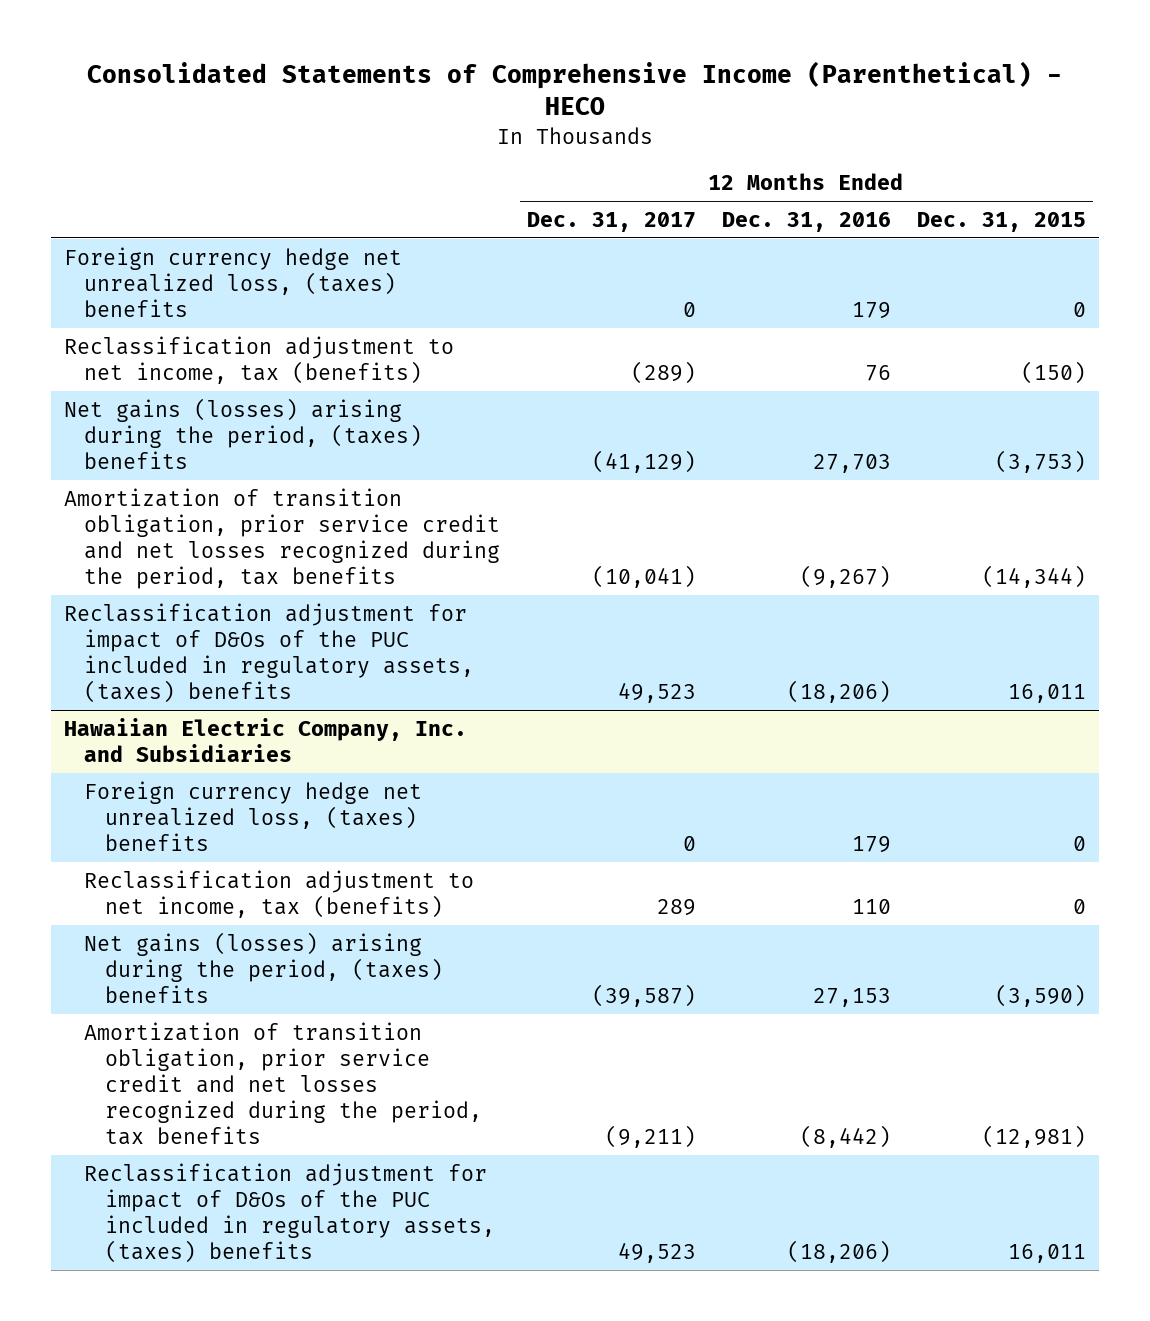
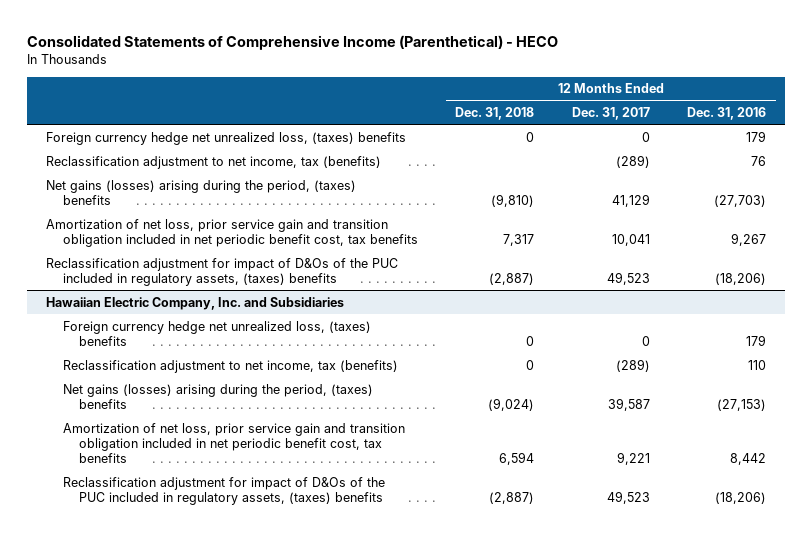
[917,211,1087,232] Dec. 31, 2015 -> none
none -> [455,106,535,120] Dec. 31, 2018
[591,449,696,473] (41,129) -> [611,193,650,207] 41,129
[812,453,891,473] 27,703 -> [714,194,767,207] (27,703)
[63,487,501,589] Amortization of transition obligation, prior service credit and net losses recognized during the period, tax benefits -> [45,218,418,247] Amortization of net loss, prior service gain and transition obligation included in net periodic benefit cost, tax benefits
[591,564,696,588] (10,041) -> [611,233,650,246] 10,041
[799,564,891,588] (9,267) -> [731,232,767,246] 9,267
[656,898,696,916] 289 -> [615,358,650,372] (289)
[591,983,696,1007] (39,587) -> [607,397,650,411] 39,587
[812,987,891,1007] 27,153 -> [717,398,767,411] (27,153)
[84,1021,483,1145] Amortization of transition obligation, prior service credit and net losses recognized during the period, tax benefits -> [62,422,405,463] Amortization of net loss, prior service gain and transition obligation included in net periodic benefit cost, tax benefits
[604,1124,696,1148] (9,211) -> [616,451,650,465] 9,221
[799,1124,891,1148] (8,442) -> [730,452,767,465] 8,442

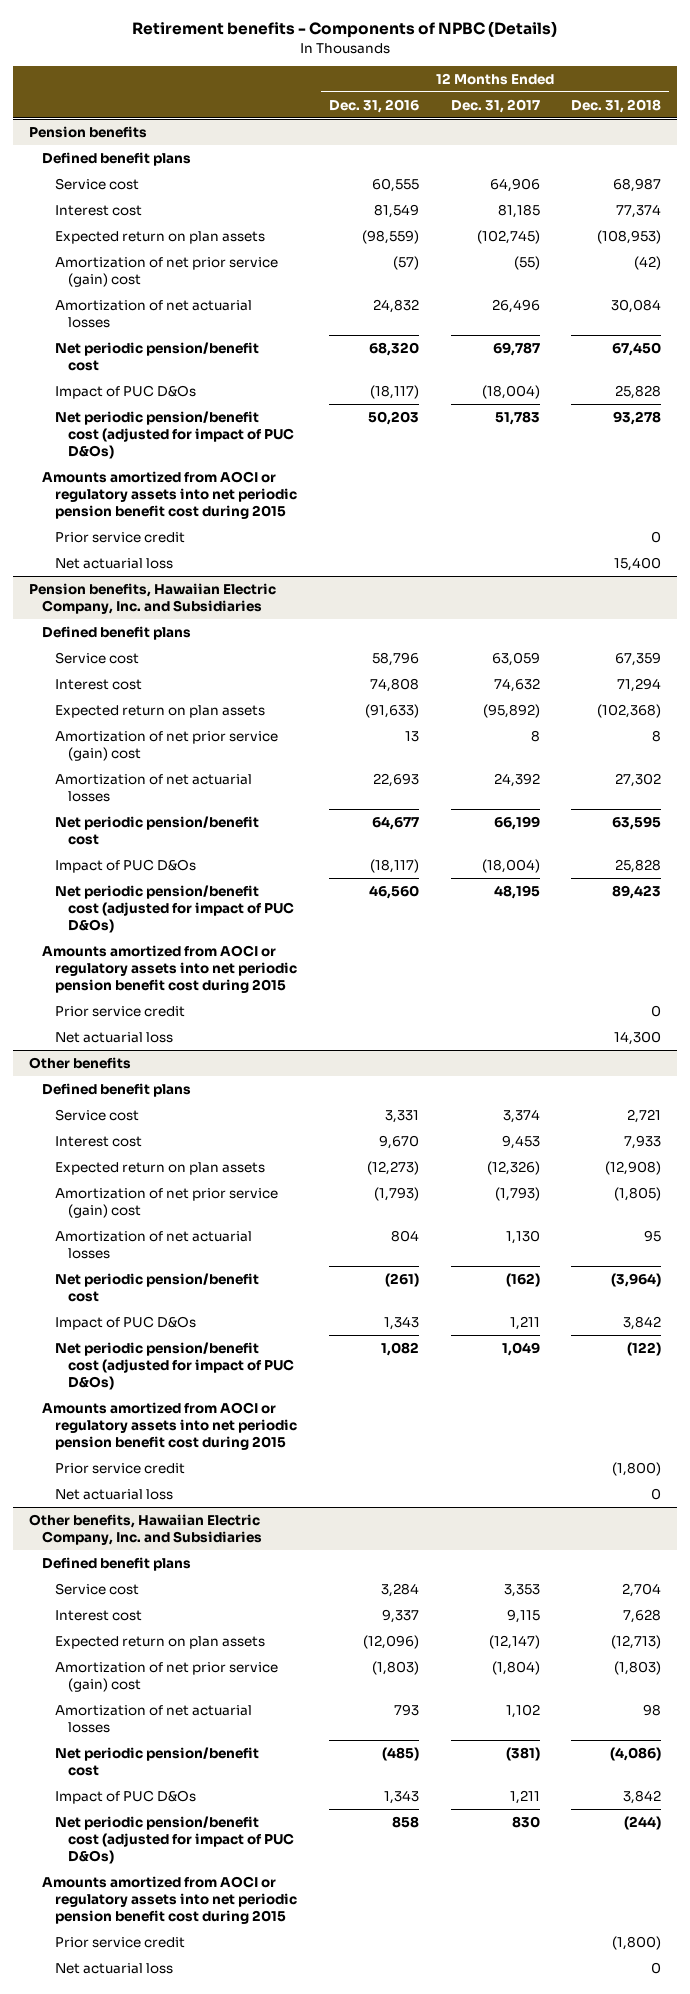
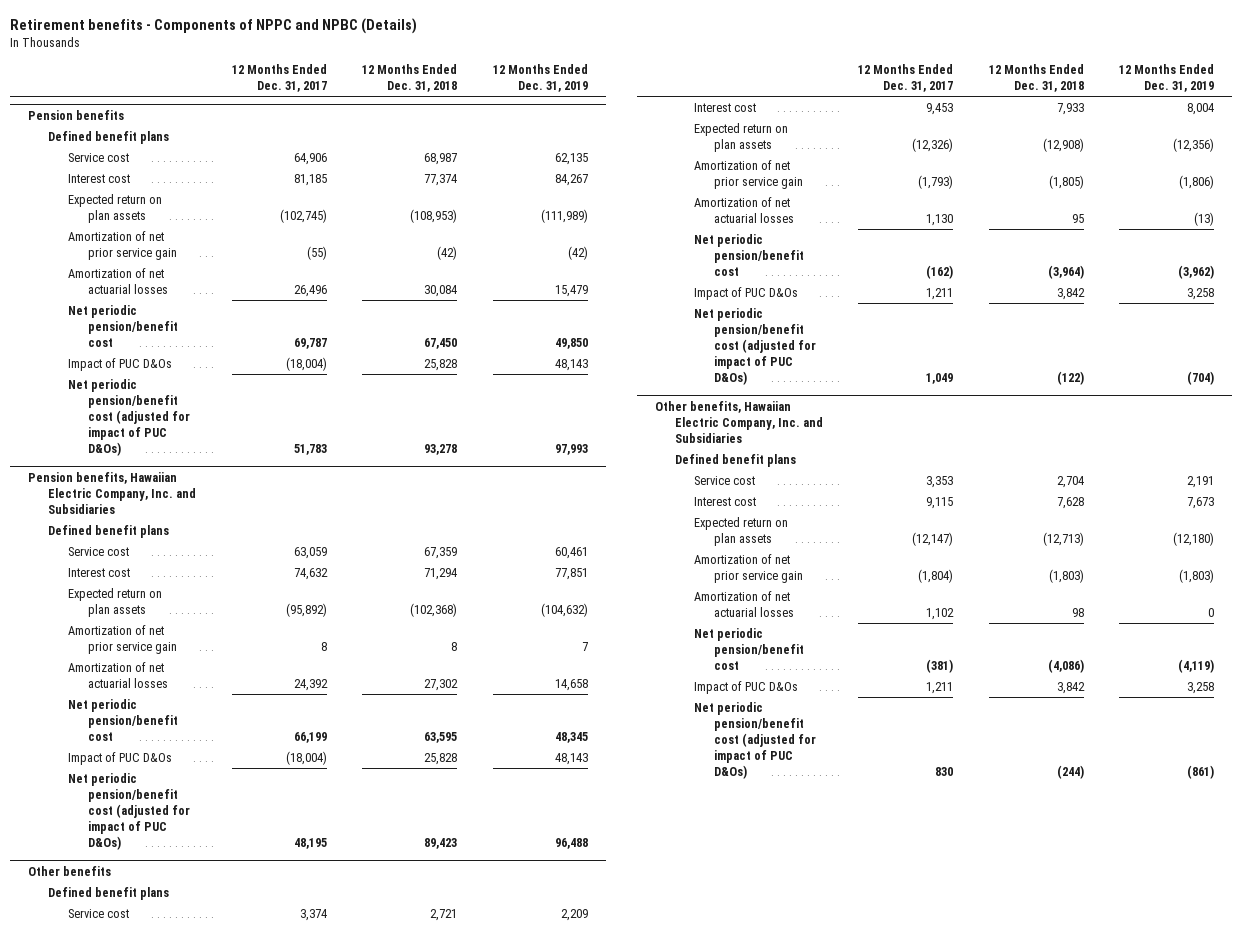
[132,21,558,39] Retirement benefits - Components of NPBC (Details) -> [10,17,418,34] Retirement benefits - Components of NPPC and NPBC (Details)
[328,98,419,113] Dec. 31, 2016 -> none
none -> [492,64,588,93] 12 Months Ended Dec. 31, 2019
[54,256,278,288] Amortization of net prior service (gain) cost -> [68,231,177,260] Amortization of net prior service gain
[41,470,297,520] Amounts amortized from AOCI or regulatory assets into net periodic pension benefit cost during 2015 -> none
[54,531,185,543] Prior service credit -> none
[54,557,173,569] Net actuarial loss -> none
[54,730,278,762] Amortization of net prior service (gain) cost -> [68,625,177,654] Amortization of net prior service gain
[41,944,297,994] Amounts amortized from AOCI or regulatory assets into net periodic pension benefit cost during 2015 -> none
[54,1005,185,1017] Prior service credit -> none
[54,1031,173,1043] Net actuarial loss -> none
[54,1187,278,1219] Amortization of net prior service (gain) cost -> [694,160,804,189] Amortization of net prior service gain
[41,1401,297,1451] Amounts amortized from AOCI or regulatory assets into net periodic pension benefit cost during 2015 -> none
[54,1462,185,1474] Prior service credit -> none
[54,1488,173,1500] Net actuarial loss -> none
[54,1661,278,1693] Amortization of net prior service (gain) cost -> [694,554,804,583] Amortization of net prior service gain
[41,1875,297,1925] Amounts amortized from AOCI or regulatory assets into net periodic pension benefit cost during 2015 -> none
[54,1936,185,1948] Prior service credit -> none
[54,1962,173,1974] Net actuarial loss -> none

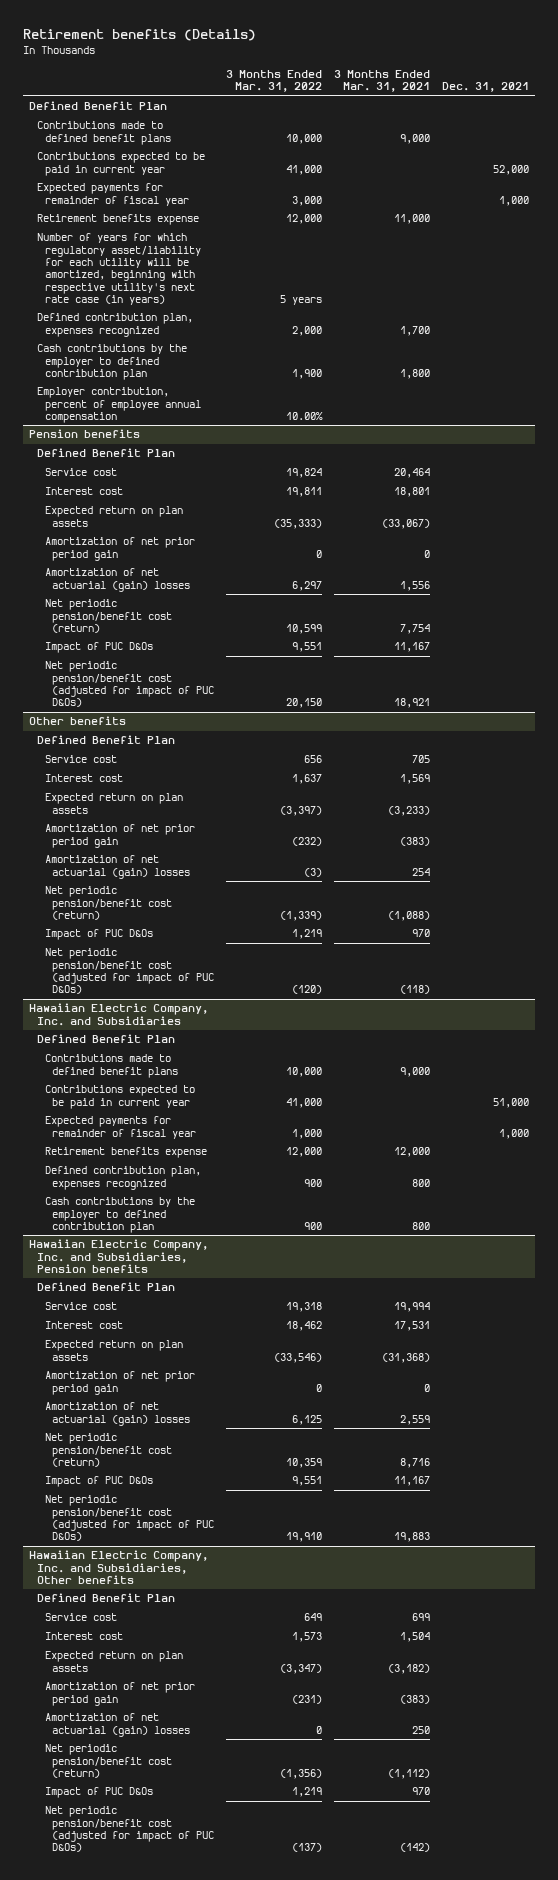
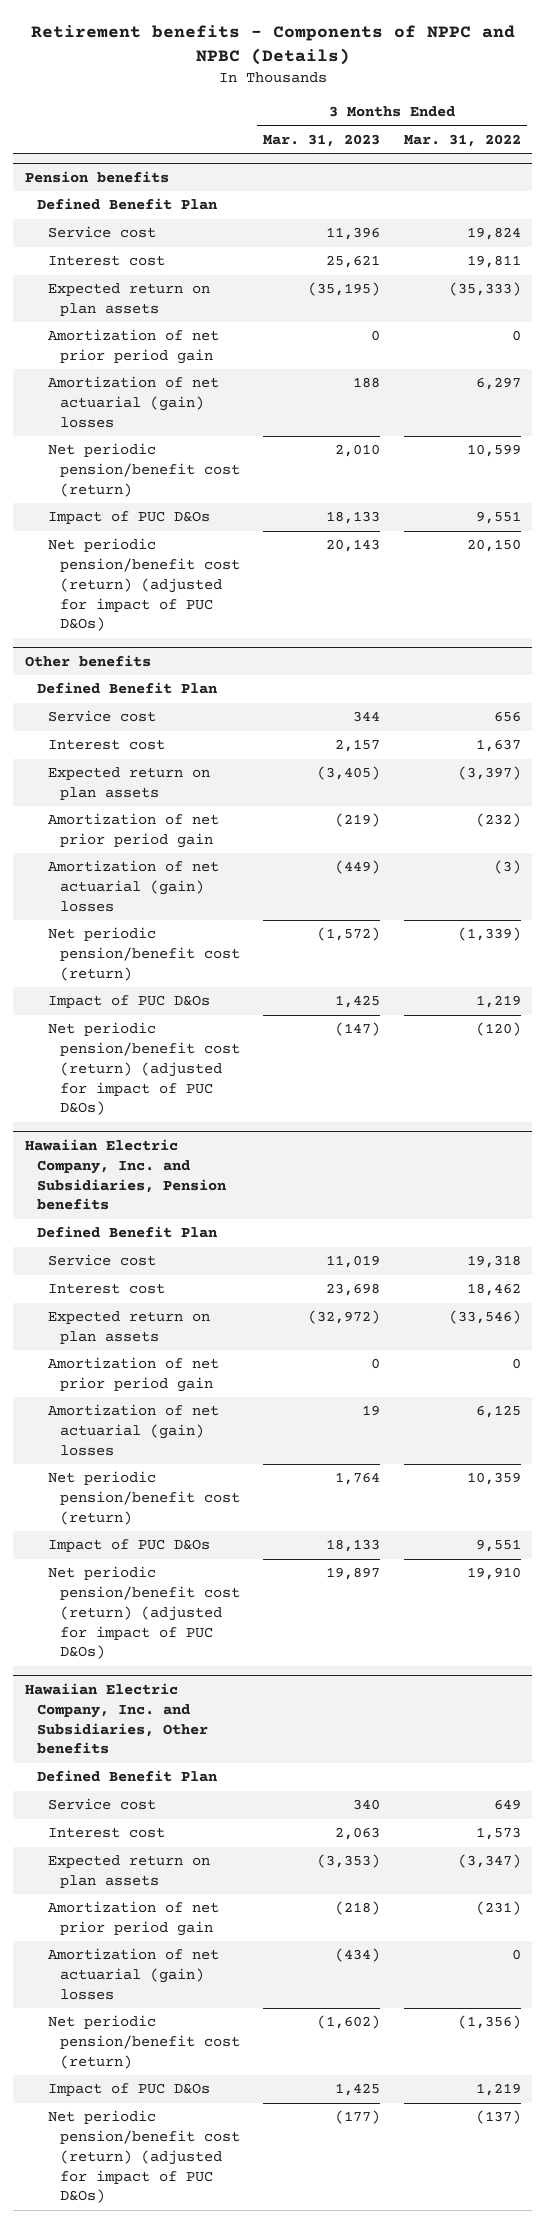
[22,29,256,42] Retirement benefits (Details) -> [30,25,515,66] Retirement benefits - Components of NPPC and NPBC (Details)
[334,69,431,93] 3 Months Ended Mar. 31, 2021 -> none
[441,82,529,93] Dec. 31, 2021 -> none
none -> [263,133,381,147] Mar. 31, 2023
[28,101,167,111] Defined Benefit Plan -> none
[36,121,171,145] Contributions made to defined benefit plans -> none
[36,152,205,176] Contributions expected to be paid in current year -> none
[36,183,189,206] Expected payments for remainder of fiscal year -> none
[36,214,199,226] Retirement benefits expense -> none
[36,233,201,306] Number of years for which regulatory asset/liability for each utility will be amortized, beginning with respective utility's next rate case (in years) -> none
[36,313,193,337] Defined contribution plan, expenses recognized -> none
[36,344,187,381] Cash contributions by the employer to defined contribution plan -> none
[36,387,201,424] Employer contribution, percent of employee annual compensation -> none
[44,661,215,708] Net periodic pension/benefit cost (adjusted for impact of PUC D&Os) -> [48,538,240,632] Net periodic pension/benefit cost (return) (adjusted for impact of PUC D&Os)
[28,1003,208,1026] Hawaiian Electric Company, Inc. and Subsidiaries -> none
[36,1034,175,1044] Defined Benefit Plan -> none
[44,1054,179,1078] Contributions made to defined benefit plans -> none
[44,1085,195,1109] Contributions expected to be paid in current year -> none
[44,1116,197,1139] Expected payments for remainder of fiscal year -> none
[44,1147,207,1159] Retirement benefits expense -> none
[44,1166,201,1190] Defined contribution plan, expenses recognized -> none
[44,1197,195,1234] Cash contributions by the employer to defined contribution plan -> none
[44,948,215,995] Net periodic pension/benefit cost (adjusted for impact of PUC D&Os) -> [48,1022,240,1116] Net periodic pension/benefit cost (return) (adjusted for impact of PUC D&Os)
[44,1495,215,1542] Net periodic pension/benefit cost (adjusted for impact of PUC D&Os) -> [48,1566,240,1660] Net periodic pension/benefit cost (return) (adjusted for impact of PUC D&Os)
[44,1806,215,1853] Net periodic pension/benefit cost (adjusted for impact of PUC D&Os) -> [48,2110,240,2204] Net periodic pension/benefit cost (return) (adjusted for impact of PUC D&Os)

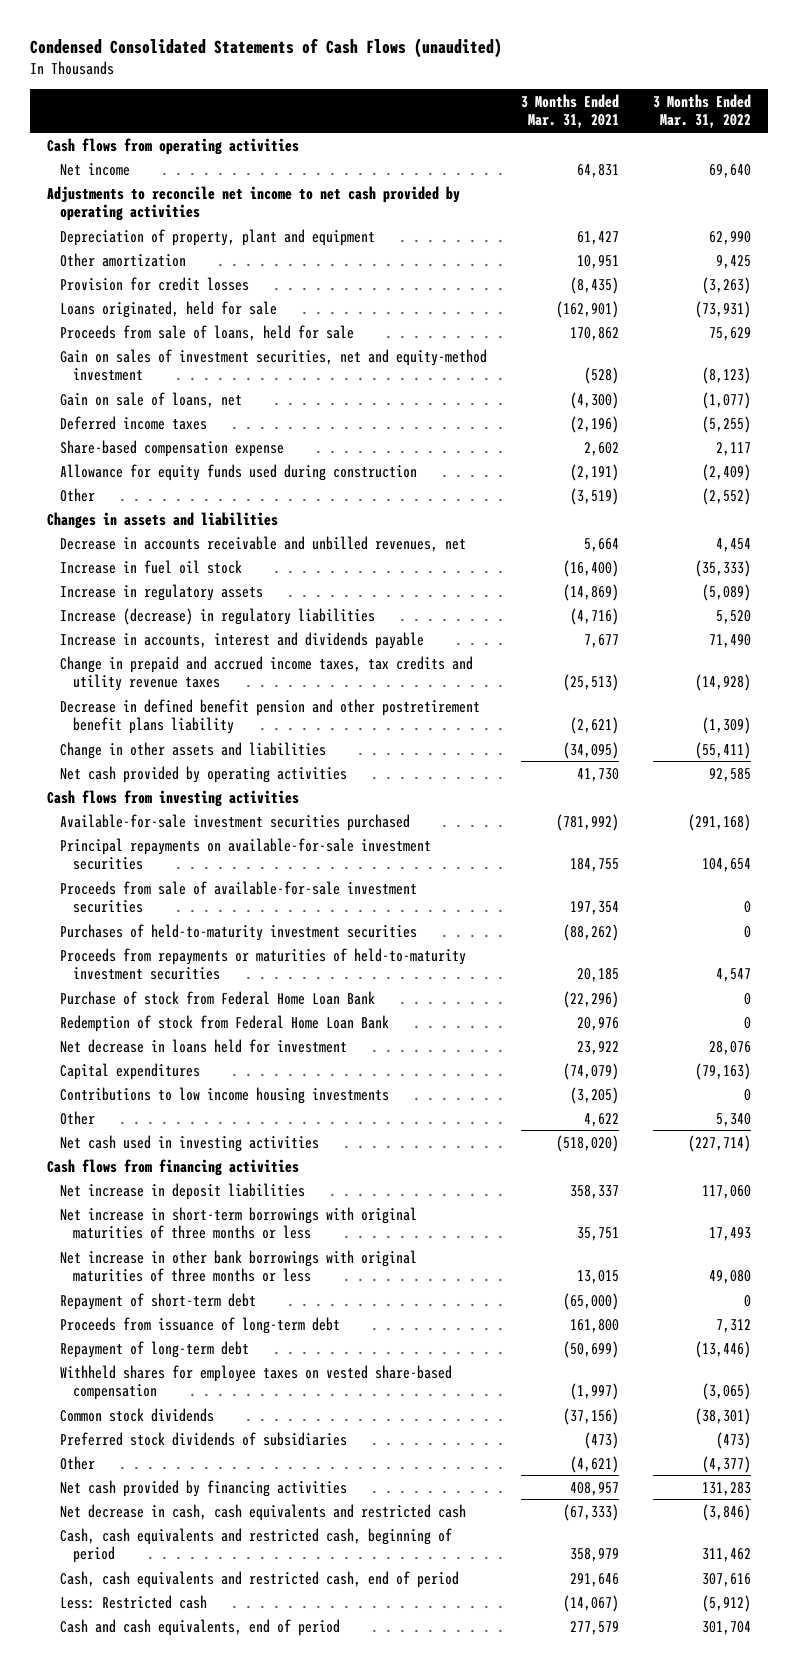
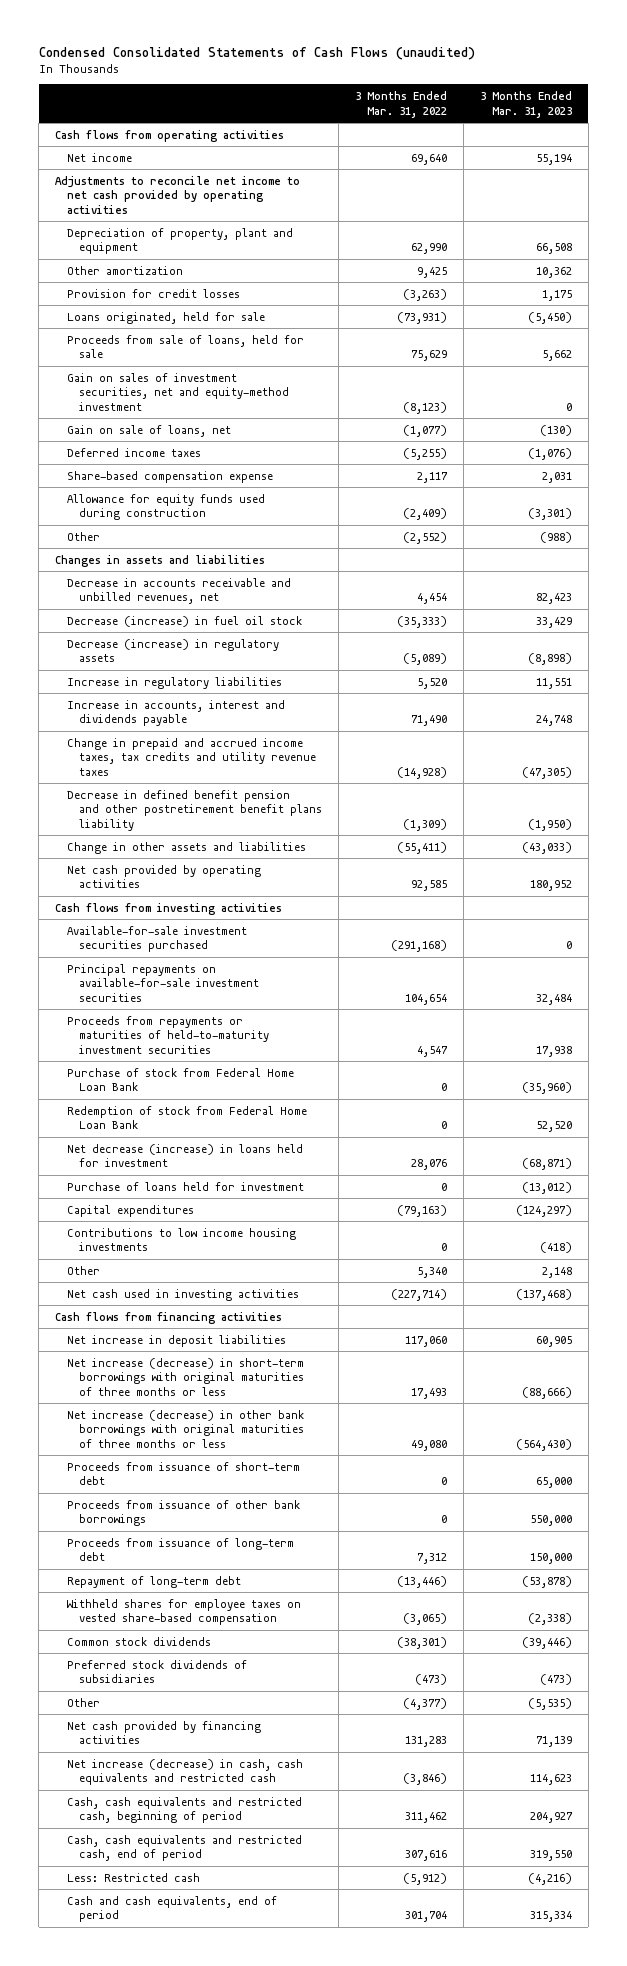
[520,93,619,129] 3 Months Ended Mar. 31, 2021 -> none
none -> [479,91,572,118] 3 Months Ended Mar. 31, 2023
[59,559,242,574] Increase in fuel oil stock -> [67,615,303,627] Decrease (increase) in fuel oil stock
[59,583,263,601] Increase in regulatory assets -> [67,638,280,663] Decrease (increase) in regulatory assets
[59,607,375,625] Increase (decrease) in regulatory liabilities -> [67,676,283,689] Increase in regulatory liabilities
[59,880,417,914] Proceeds from sale of available-for-sale investment securities -> none
[59,923,417,941] Purchases of held-to-maturity investment securities -> none
[59,1038,347,1053] Net decrease in loans held for investment -> [67,1143,304,1168] Net decrease (increase) in loans held for investment
none -> [67,1181,305,1191] Purchase of loans held for investment
[59,1206,417,1240] Net increase in short-term borrowings with original maturities of three months or less -> [67,1357,305,1396] Net increase (decrease) in short-term borrowings with original maturities of three months or less
[59,1249,417,1283] Net increase in other bank borrowings with original maturities of three months or less -> [67,1409,305,1448] Net increase (decrease) in other bank borrowings with original maturities of three months or less
[59,1292,256,1310] Repayment of short-term debt -> [67,1461,301,1486] Proceeds from issuance of short-term debt
none -> [67,1499,301,1527] Proceeds from issuance of other bank borrowings
[59,1503,466,1521] Net decrease in cash, cash equivalents and restricted cash -> [67,1758,304,1786] Net increase (decrease) in cash, cash equivalents and restricted cash

